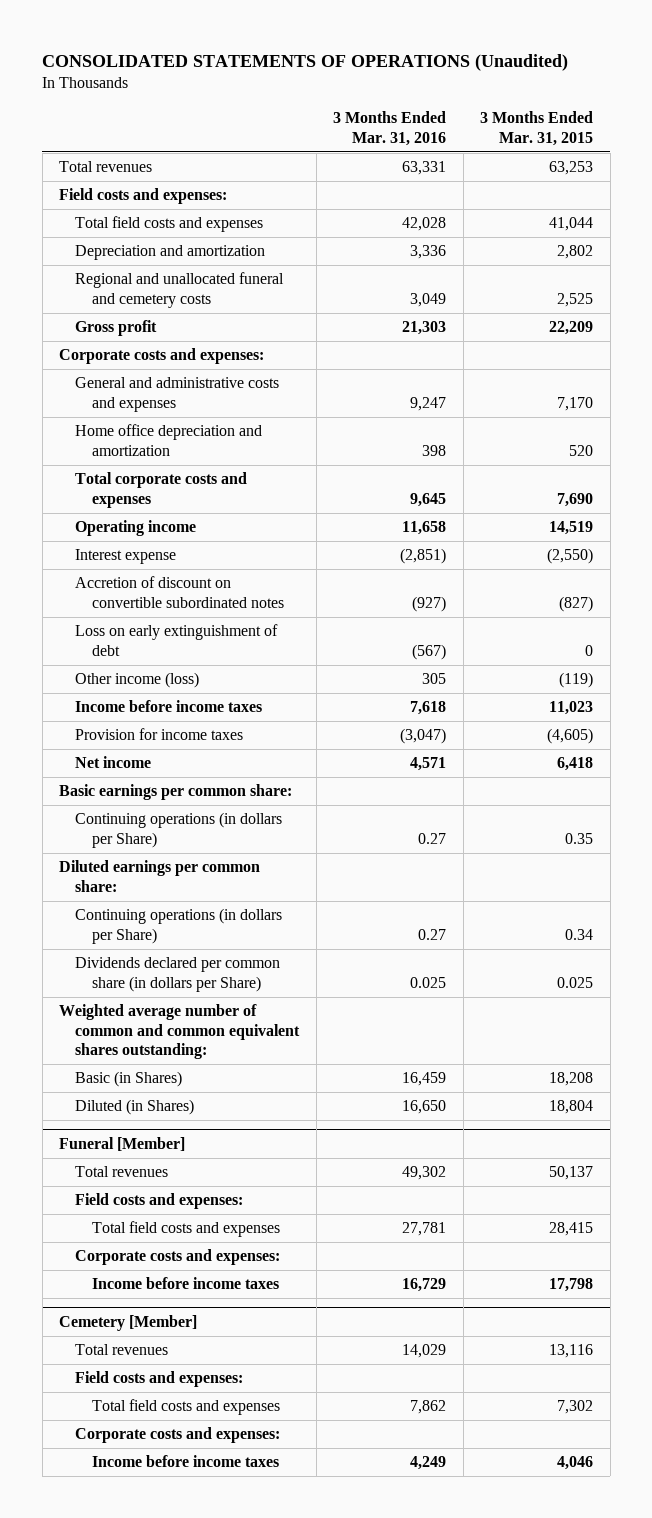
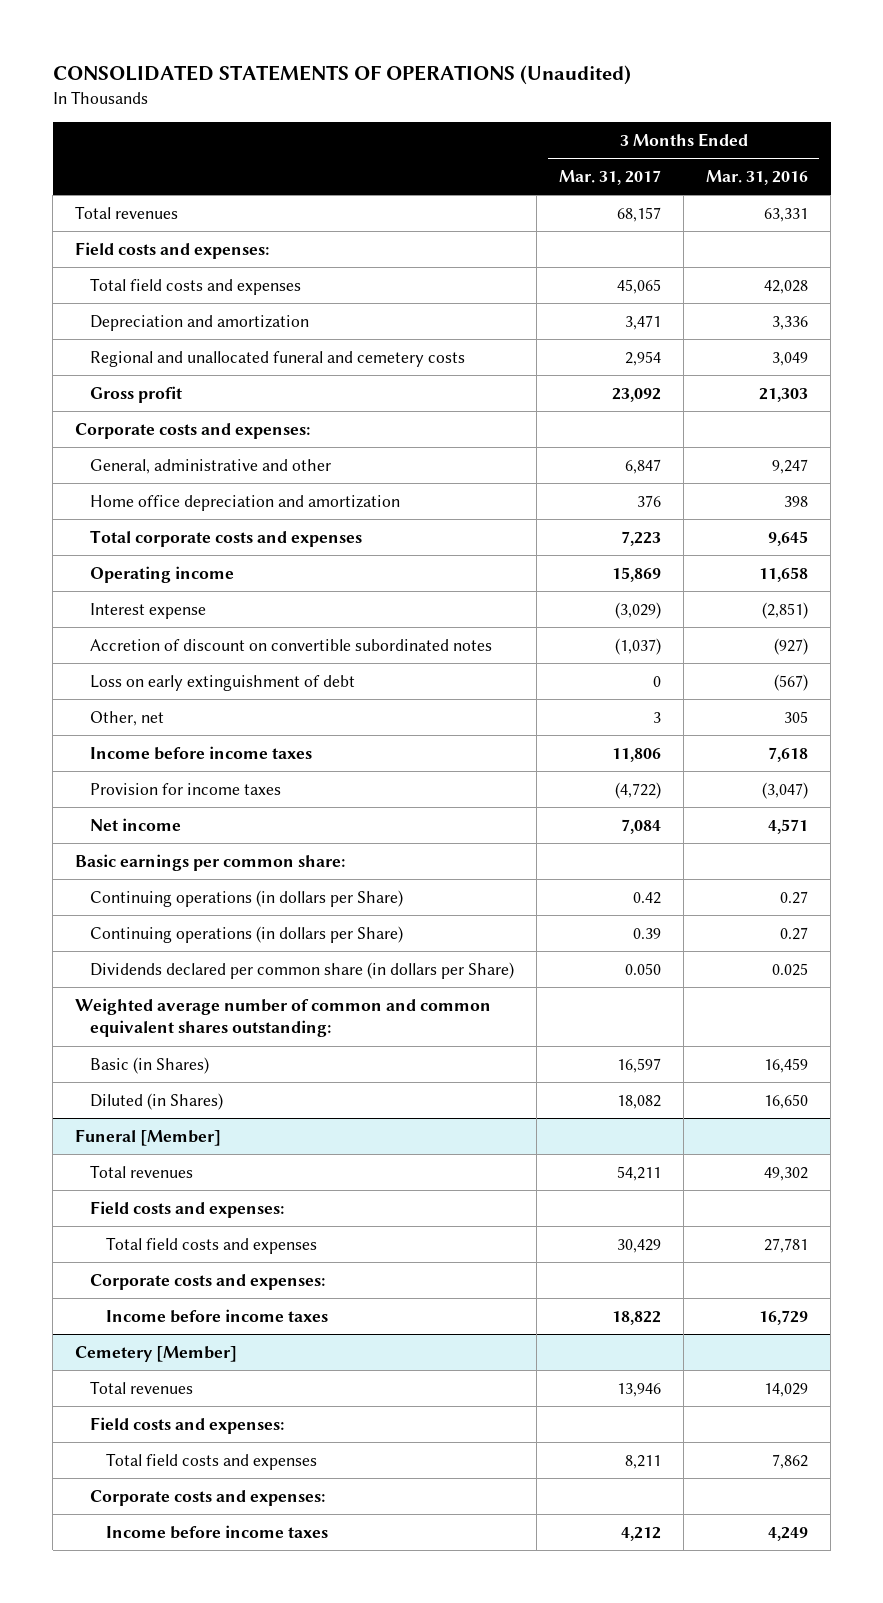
[480,111,594,146] 3 Months Ended Mar. 31, 2015 -> none
none -> [559,169,662,185] Mar. 31, 2017
[75,377,280,412] General and administrative costs and expenses -> [90,458,332,474] General, administrative and other
[75,672,200,689] Other income (loss) -> none
none -> [90,710,165,726] Other, net
[58,860,260,892] Diluted earnings per common share: -> none

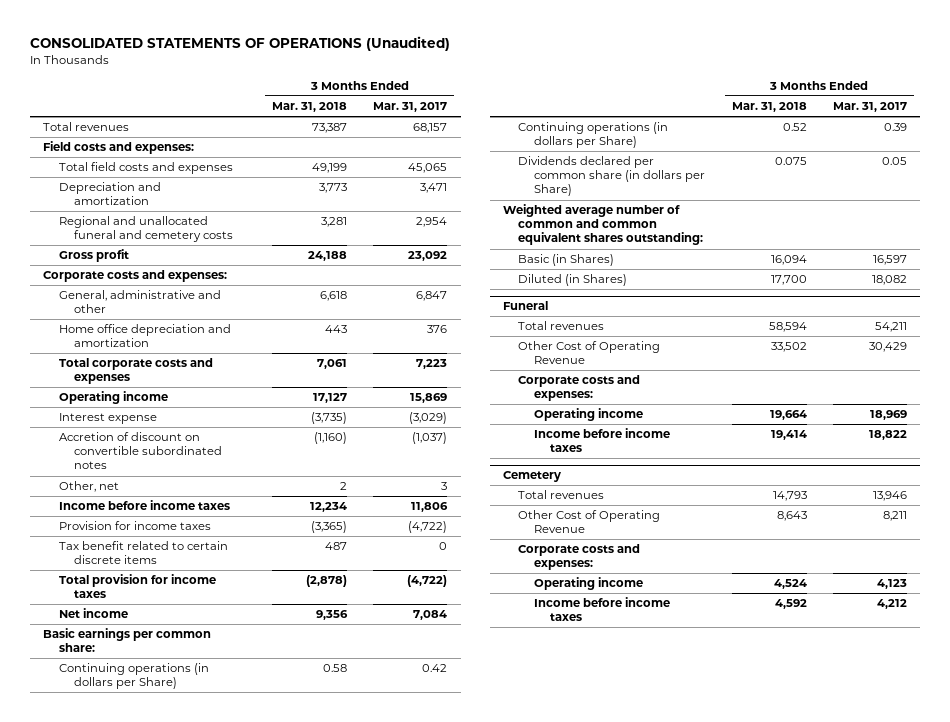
[706,169,809,185] Mar. 31, 2016 -> none
none -> [271,101,347,112] Mar. 31, 2018
[90,674,356,691] Loss on early extinguishment of debt -> none
none -> [58,541,228,565] Tax benefit related to certain discrete items
none -> [58,574,216,599] Total provision for income taxes
[625,962,662,975] 0.050 -> [881,157,907,166] 0.05
[75,1128,222,1146] Funeral [Member] -> [502,301,548,311] Funeral
[90,1200,285,1218] Field costs and expenses: -> none
[105,1236,317,1254] Total field costs and expenses -> [518,341,661,365] Other Cost of Operating Revenue
none -> [534,408,644,422] Operating income
[75,1345,238,1362] Cemetery [Member] -> [502,471,561,483] Cemetery
[90,1416,285,1434] Field costs and expenses: -> none
[105,1452,317,1470] Total field costs and expenses -> [518,510,661,534] Other Cost of Operating Revenue
none -> [534,577,644,591] Operating income

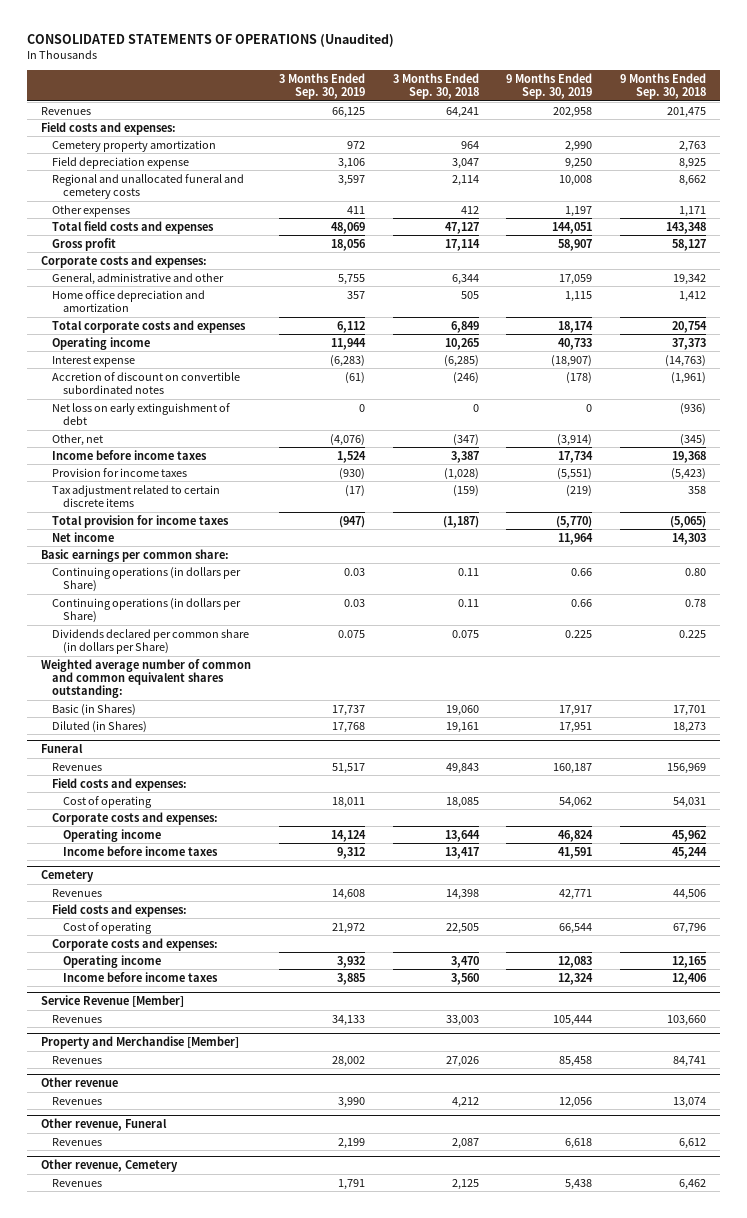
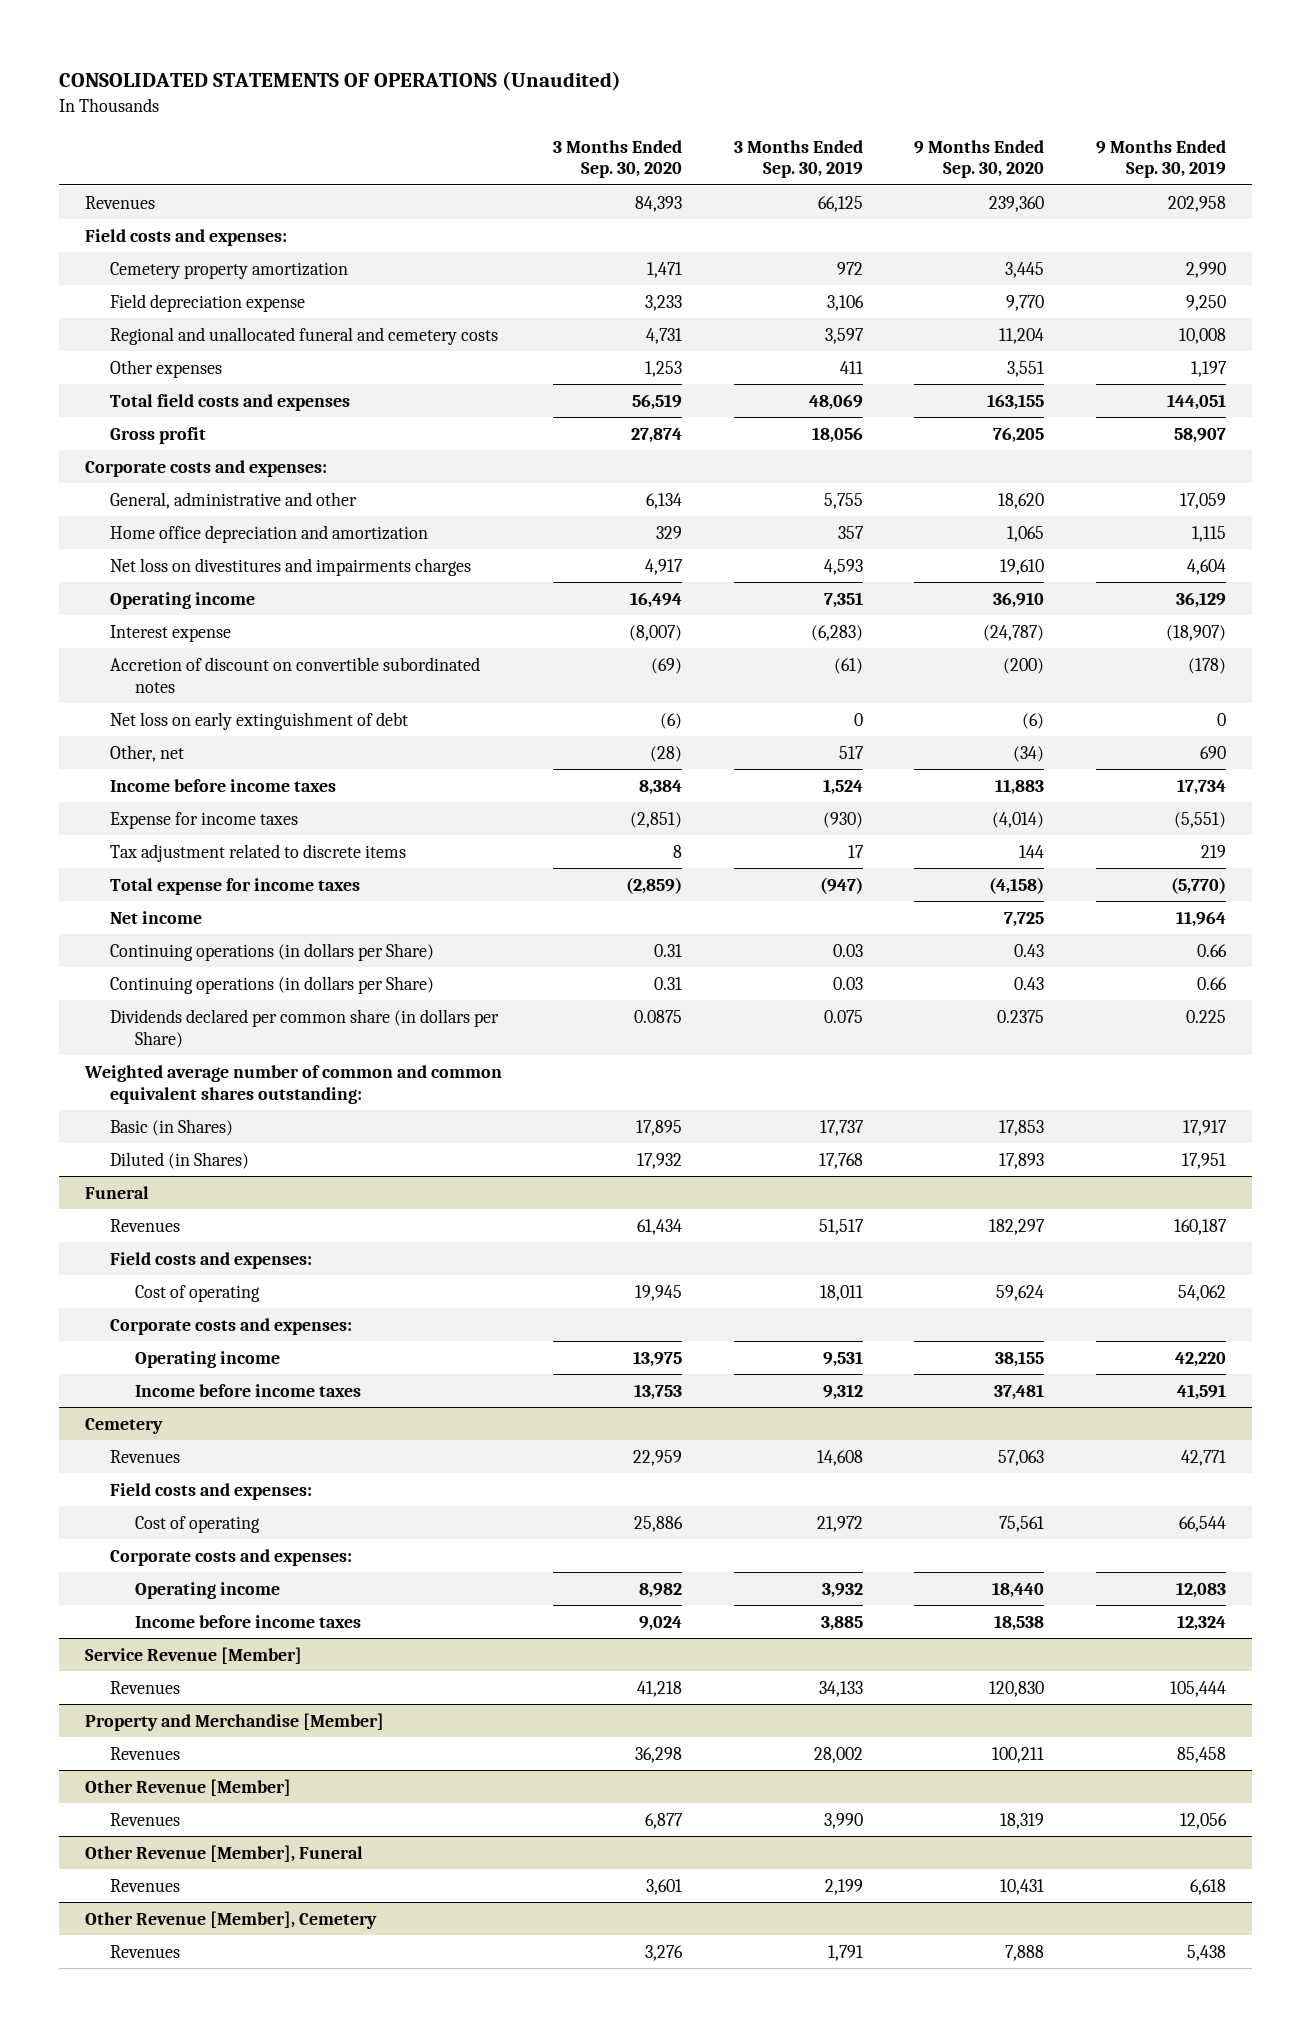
[392,72,479,100] 3 Months Ended Sep. 30, 2018 -> none
[620,72,707,100] 9 Months Ended Sep. 30, 2018 -> none
none -> [553,139,683,179] 3 Months Ended Sep. 30, 2020
none -> [914,139,1045,179] 9 Months Ended Sep. 30, 2020
[52,319,247,333] Total corporate costs and expenses -> none
none -> [109,557,471,576] Net loss on divestitures and impairments charges
[330,337,366,350] 11,944 -> [823,591,863,608] 7,351
[558,337,593,350] 40,733 -> [1176,591,1227,608] 36,129
[329,433,365,446] (4,076) -> [838,745,864,759] 517
[557,433,593,446] (3,914) -> [1200,745,1227,759] 690
[52,467,188,477] Provision for income taxes -> [109,811,298,829] Expense for income taxes
[52,484,221,507] Tax adjustment related to certain discrete items -> [109,843,406,862] Tax adjustment related to discrete items
[344,484,365,497] (17) -> [847,844,864,858] 17
[566,484,593,497] (219) -> [1201,844,1227,858] 219
[52,514,230,528] Total provision for income taxes -> [109,877,360,895] Total expense for income taxes
[41,548,230,562] Basic earnings per common share: -> none
[330,829,366,842] 14,124 -> [822,1350,863,1367] 9,531
[558,829,594,842] 46,824 -> [1175,1351,1227,1367] 42,220
[41,1077,119,1088] Other revenue -> [84,1778,291,1796] Other Revenue [Member]
[41,1118,168,1132] Other revenue, Funeral -> [84,1844,363,1862] Other Revenue [Member], Funeral
[41,1159,179,1173] Other revenue, Cemetery -> [84,1910,377,1929] Other Revenue [Member], Cemetery

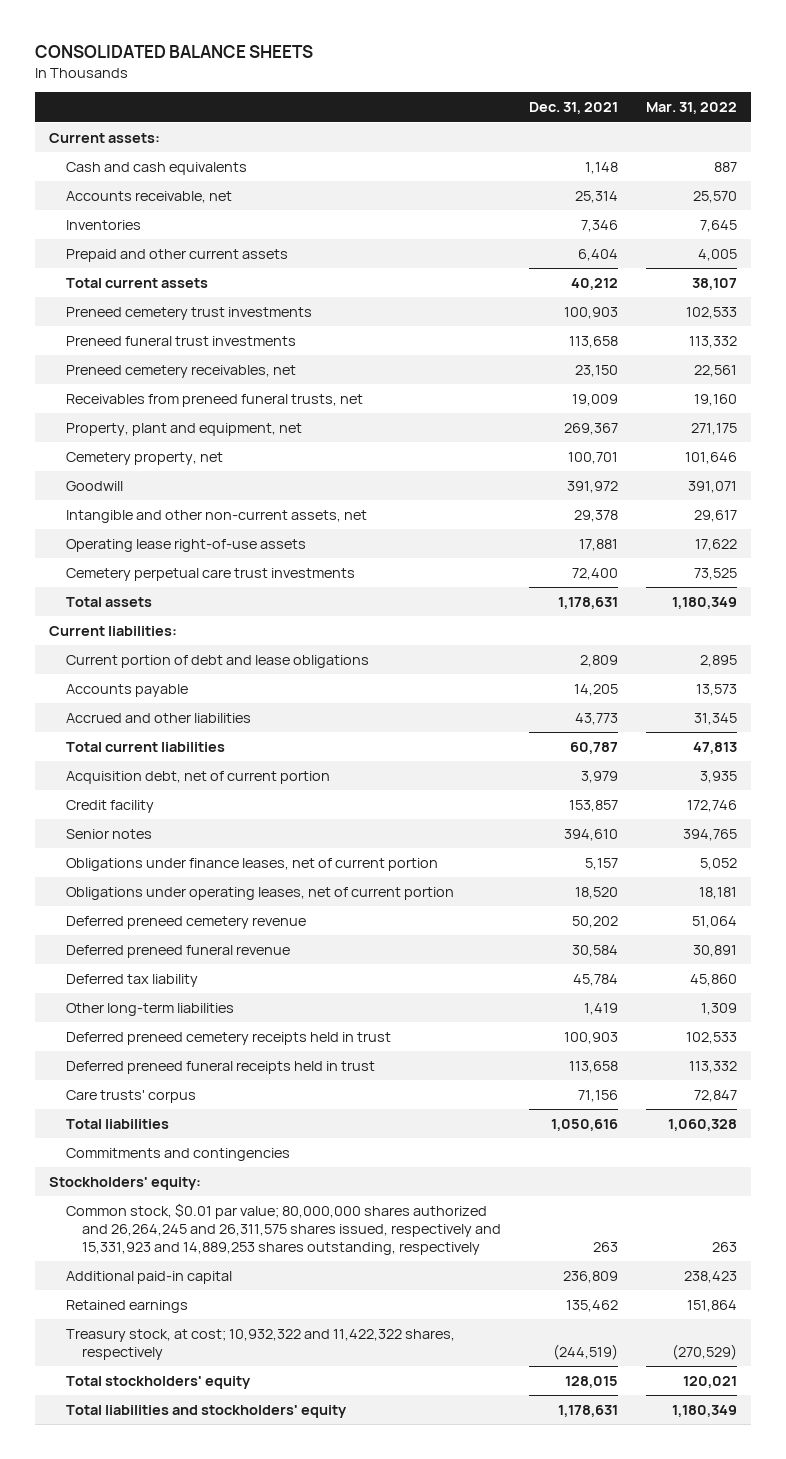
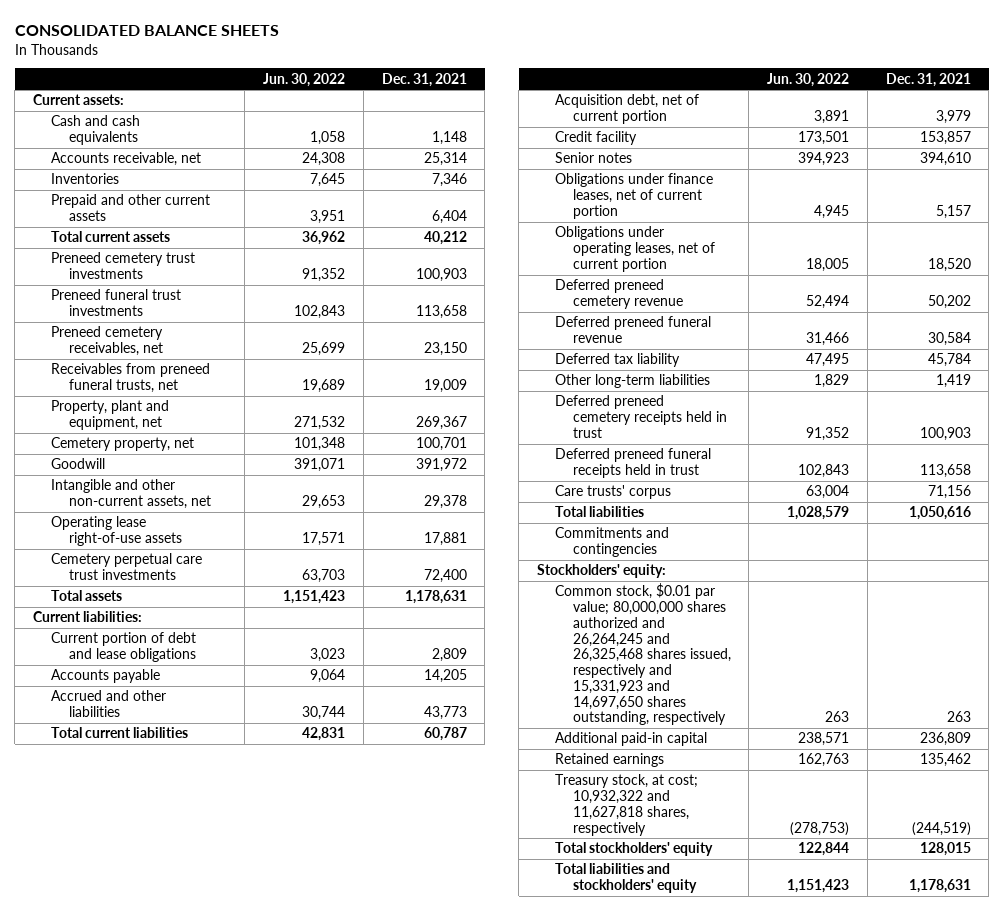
[646,102,738,115] Mar. 31, 2022 -> none
none -> [263,72,346,87] Jun. 30, 2022
[65,1202,501,1255] Common stock, $0.01 par value; 80,000,000 shares authorized and 26,264,245 and 26,311,575 shares issued, respectively and 15,331,923 and 14,889,253 shares outstanding, respectively -> [554,583,731,726] Common stock, $0.01 par value; 80,000,000 shares authorized and 26,264,245 and 26,325,468 shares issued, respectively and 15,331,923 and 14,697,650 shares outstanding, respectively
[65,1328,455,1360] Treasury stock, at cost; 10,932,322 and 11,422,322 shares, respectively -> [554,774,698,836] Treasury stock, at cost; 10,932,322 and 11,627,818 shares, respectively

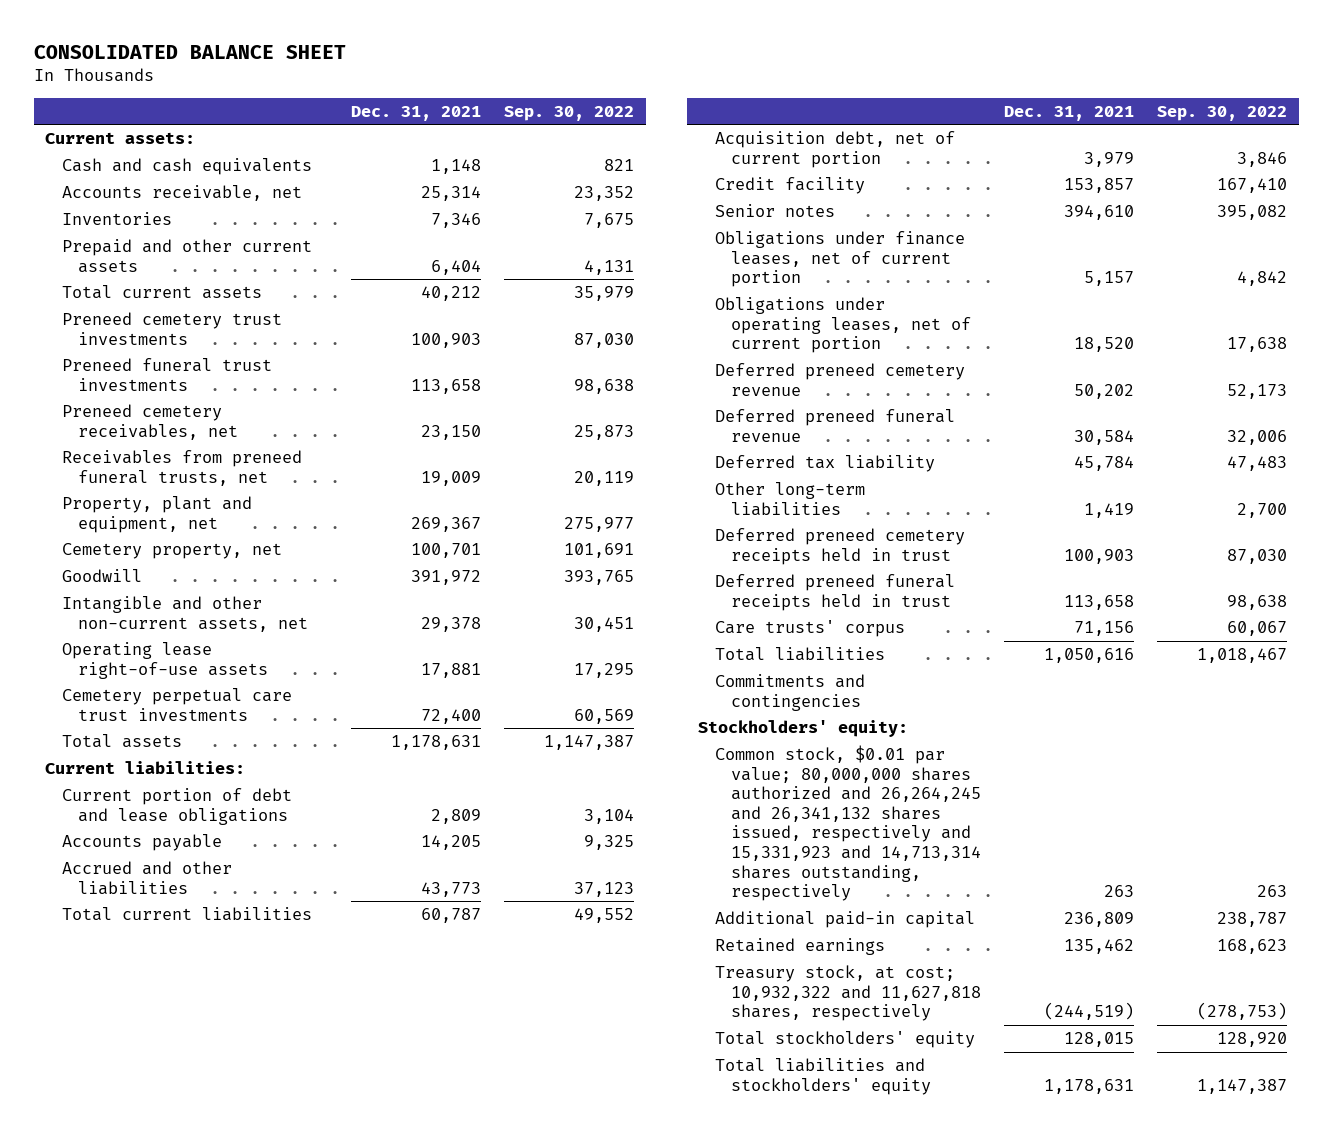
[14,25,279,37] CONSOLIDATED BALANCE SHEETS -> [33,45,346,60] CONSOLIDATED BALANCE SHEET
[263,72,346,87] Jun. 30, 2022 -> none
none -> [504,105,635,121] Sep. 30, 2022
[554,583,731,726] Common stock, $0.01 par value; 80,000,000 shares authorized and 26,264,245 and 26,325,468 shares issued, respectively and 15,331,923 and 14,697,650 shares outstanding, respectively -> [714,745,982,902] Common stock, $0.01 par value; 80,000,000 shares authorized and 26,264,245 and 26,341,132 shares issued, respectively and 15,331,923 and 14,713,314 shares outstanding, respectively

